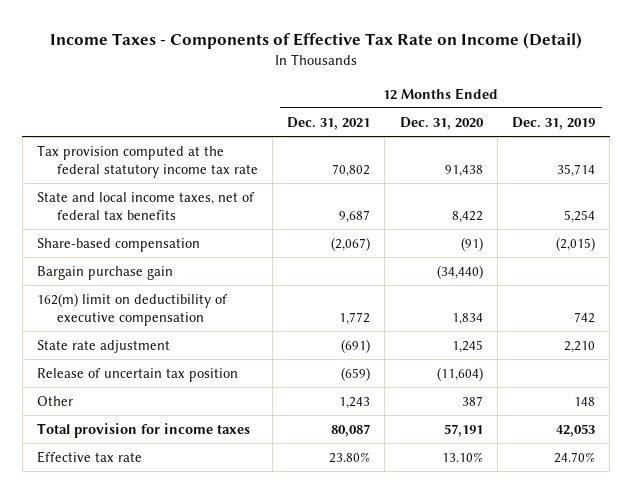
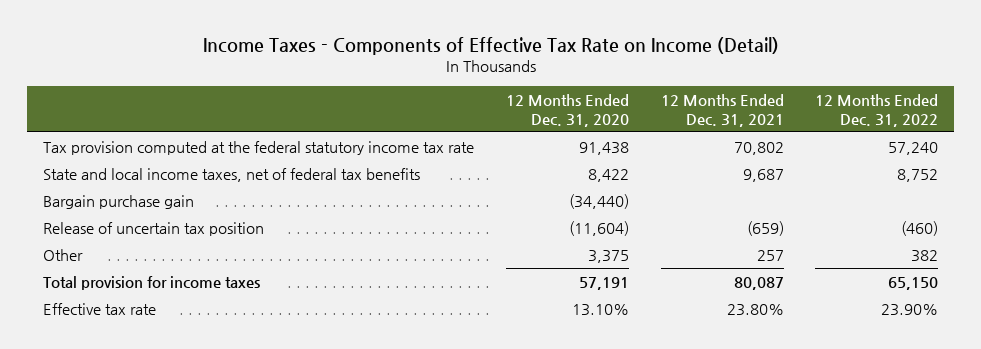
[512,116,596,130] Dec. 31, 2019 -> none
none -> [815,93,939,127] 12 Months Ended Dec. 31, 2022
[36,237,200,252] Share-based compensation -> none
[36,292,228,326] 162(m) limit on deductibility of executive compensation -> none
[36,339,170,353] State rate adjustment -> none
[339,396,371,409] 1,243 -> [756,249,784,261] 257
[461,395,483,406] 387 -> [587,249,629,263] 3,375

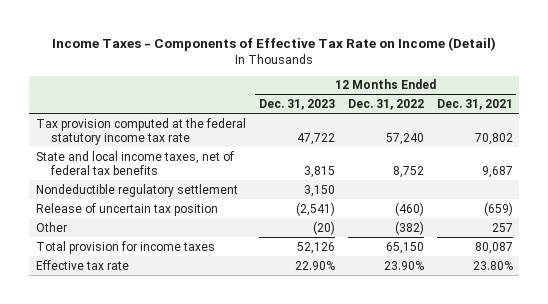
[505,93,629,127] 12 Months Ended Dec. 31, 2020 -> none
none -> [258,99,335,111] Dec. 31, 2023
[42,194,194,209] Bargain purchase gain -> none
none -> [35,183,238,197] Nondeductible regulatory settlement
[911,249,939,262] 382 -> [394,220,424,235] (382)

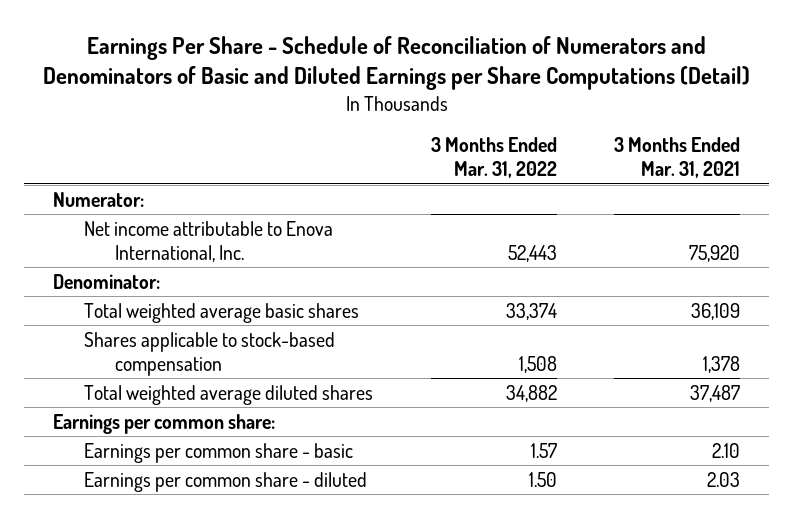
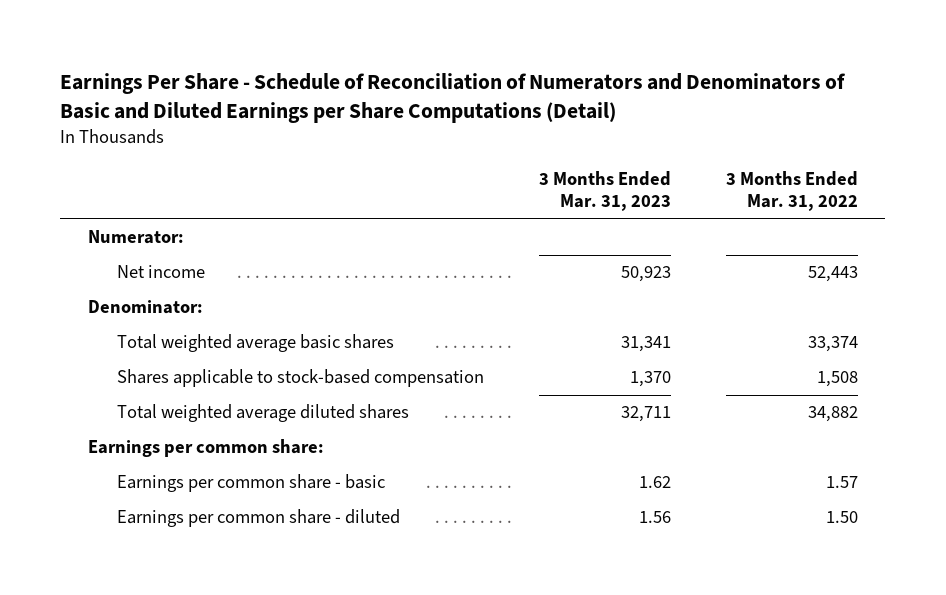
[614,137,741,179] 3 Months Ended Mar. 31, 2021 -> none
none -> [539,171,672,212] 3 Months Ended Mar. 31, 2023
[83,220,333,262] Net income attributable to Enova International, Inc. -> [117,265,206,279] Net income

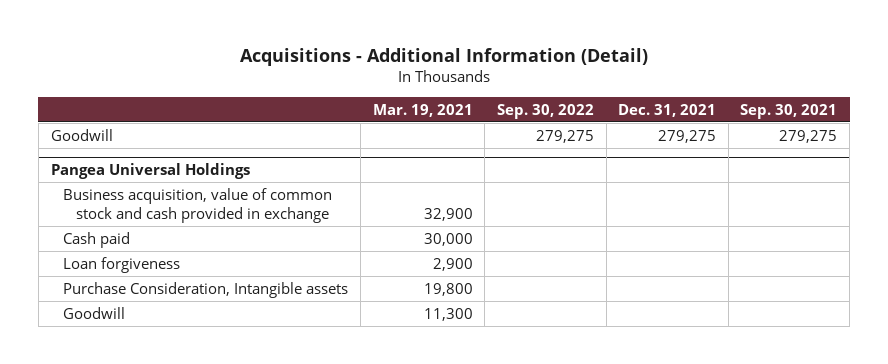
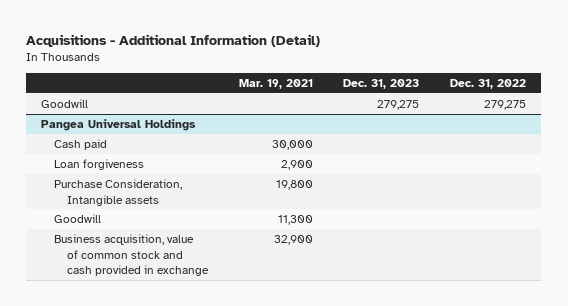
[496,104,594,120] Sep. 30, 2022 -> none
[618,104,717,118] Dec. 31, 2021 -> none
[740,104,838,120] Sep. 30, 2021 -> none
none -> [343,79,420,90] Dec. 31, 2023
none -> [450,79,527,90] Dec. 31, 2022
[63,187,333,223] Business acquisition, value of common stock and cash provided in exchange -> [54,234,210,277] Business acquisition, value of common stock and cash provided in exchange

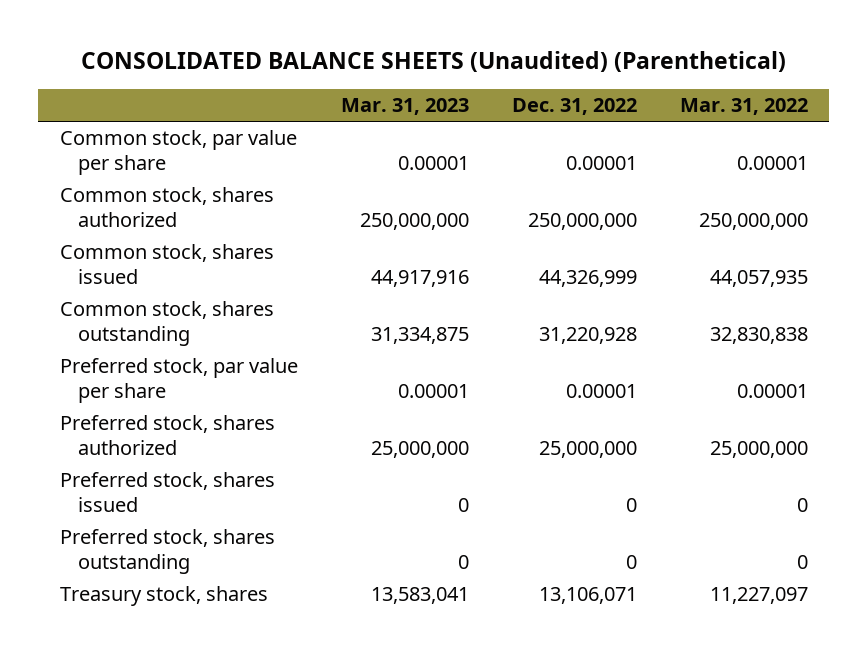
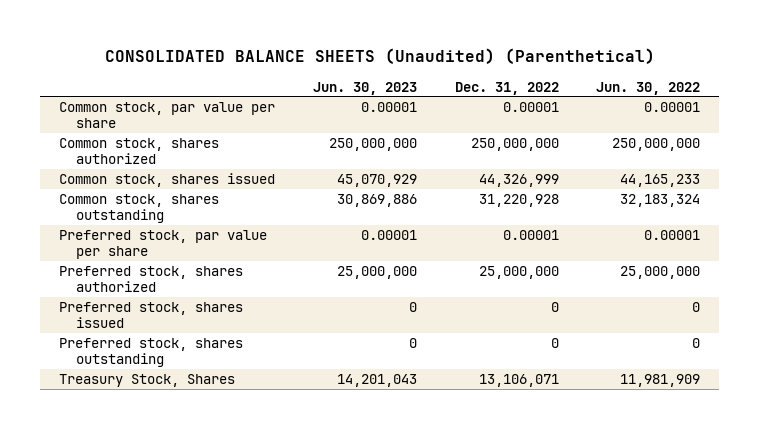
[340,98,469,116] Mar. 31, 2023 -> none
[679,98,808,116] Mar. 31, 2022 -> none
none -> [313,81,418,95] Jun. 30, 2023
none -> [596,81,701,95] Jun. 30, 2022
[59,586,268,607] Treasury stock, shares -> [59,374,236,388] Treasury Stock, Shares

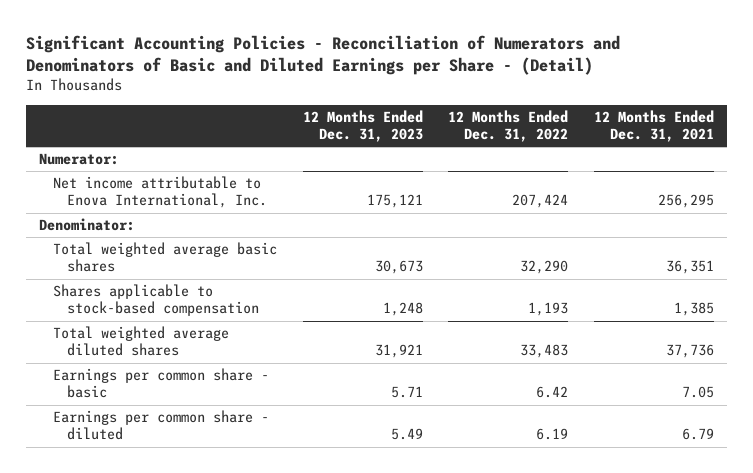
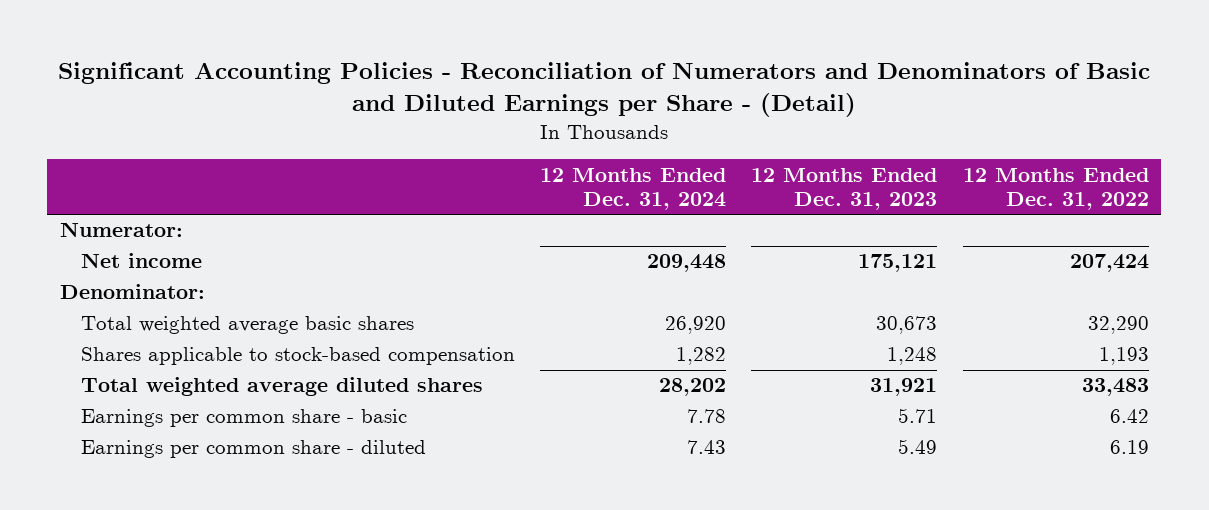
[594,109,715,142] 12 Months Ended Dec. 31, 2021 -> none
none -> [539,167,726,210] 12 Months Ended Dec. 31, 2024
[53,176,268,209] Net income attributable to Enova International, Inc. -> [80,253,202,269] Net income

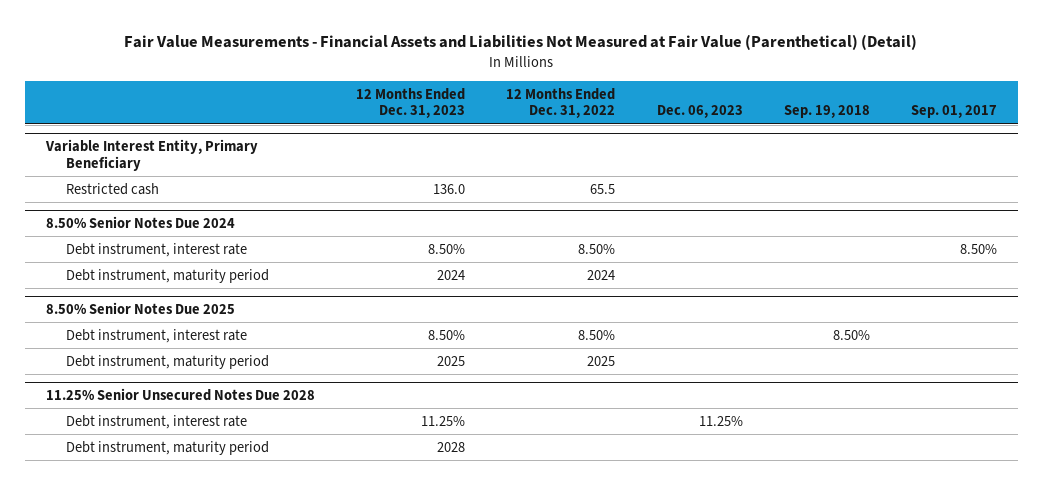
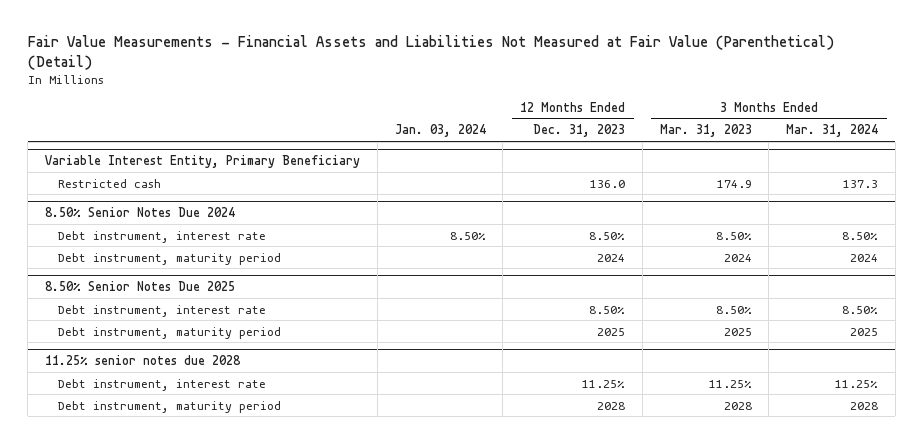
[506,87,616,119] 12 Months Ended Dec. 31, 2022 -> none
[656,105,743,119] Dec. 06, 2023 -> none
[783,105,870,119] Sep. 19, 2018 -> none
[910,105,997,119] Sep. 01, 2017 -> none
none -> [394,124,486,138] Jan. 03, 2024
none -> [659,124,752,138] 3 Months Ended Mar. 31, 2023
none -> [786,124,879,138] 3 Months Ended Mar. 31, 2024
[45,388,315,402] 11.25% Senior Unsecured Notes Due 2028 -> [45,355,242,366] 11.25% senior notes due 2028

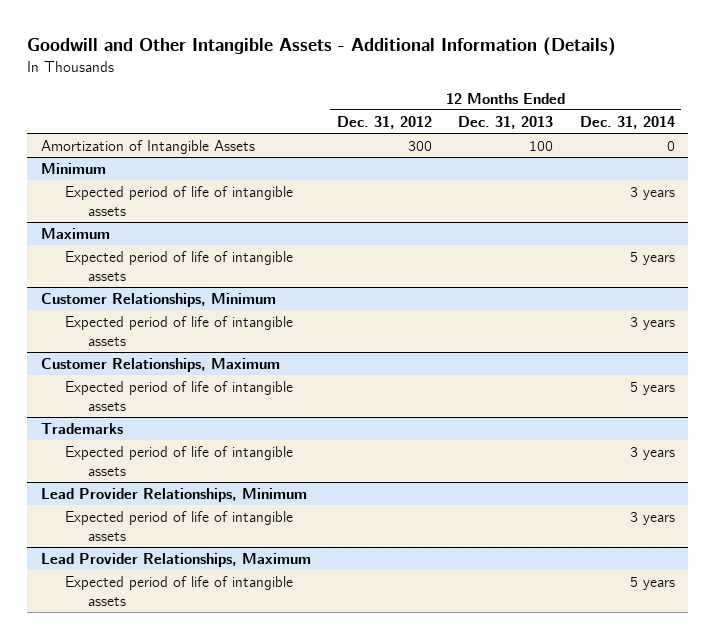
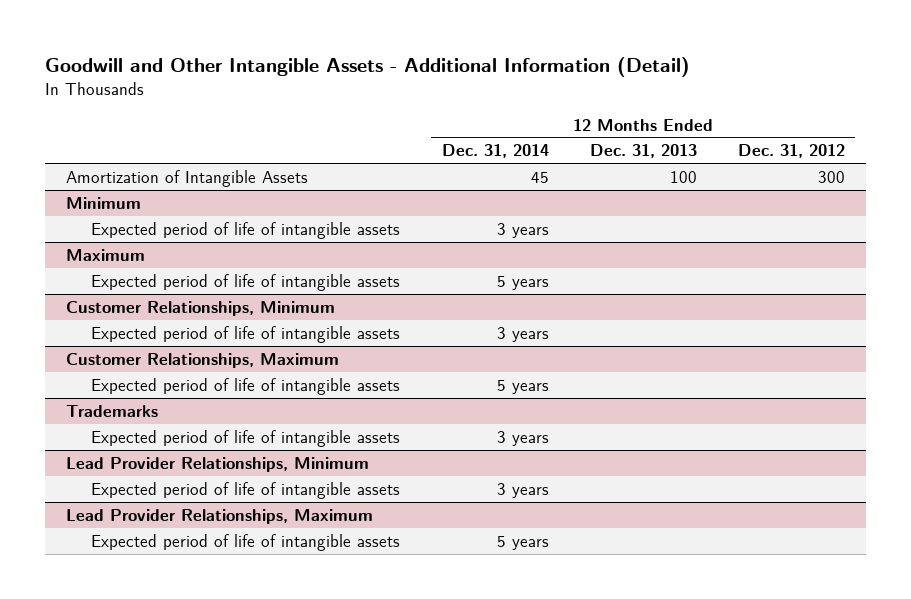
[27,36,617,56] Goodwill and Other Intangible Assets - Additional Information (Details) -> [44,56,690,77] Goodwill and Other Intangible Assets - Additional Information (Detail)
[666,140,675,151] 0 -> [530,170,549,183] 45

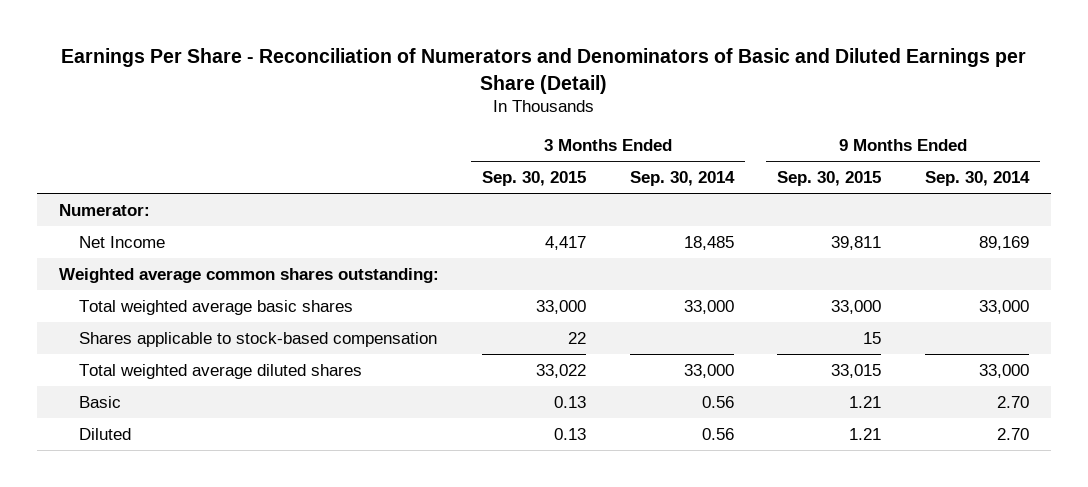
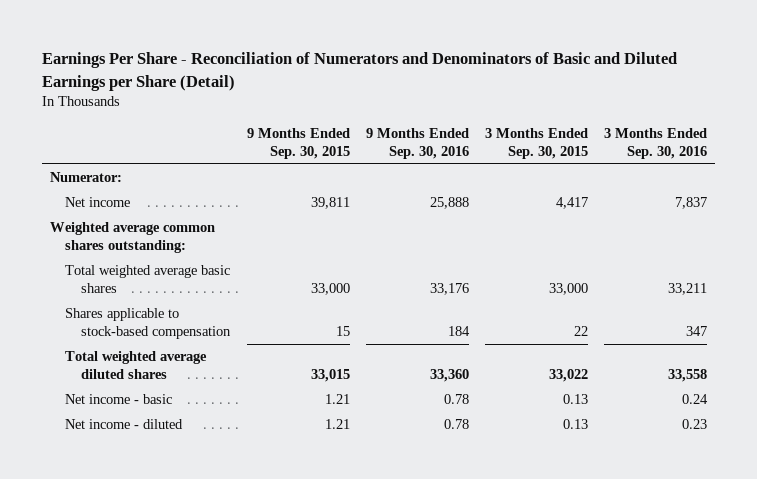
[629,171,735,187] Sep. 30, 2014 -> none
[924,171,1030,187] Sep. 30, 2014 -> none
none -> [365,127,469,160] 9 Months Ended Sep. 30, 2016
none -> [603,127,707,160] 3 Months Ended Sep. 30, 2016
[78,235,165,248] Net Income -> [65,197,131,208] Net income
[78,395,121,408] Basic -> [65,394,173,405] Net income - basic
[78,427,131,440] Diluted -> [65,419,184,430] Net income - diluted

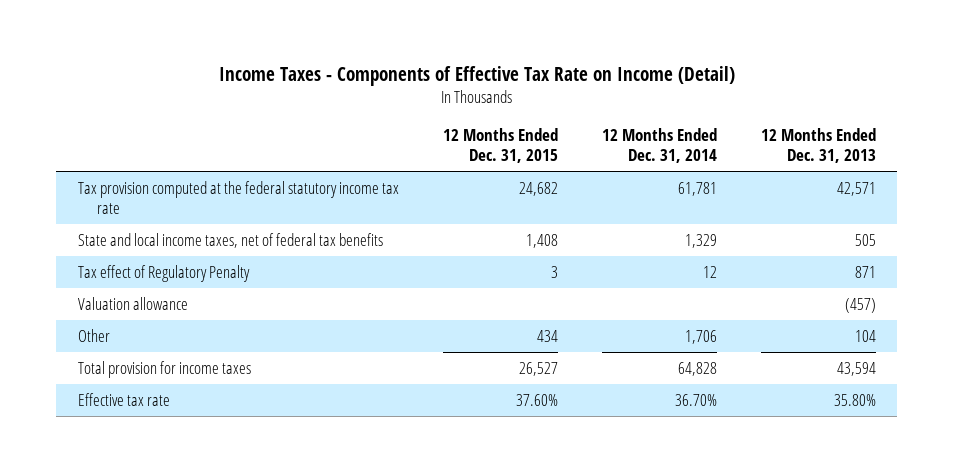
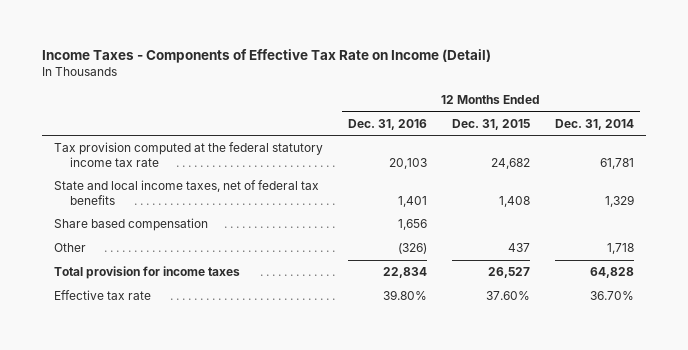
[760,128,876,164] 12 Months Ended Dec. 31, 2013 -> none
none -> [347,118,427,130] Dec. 31, 2016
[77,264,250,282] Tax effect of Regulatory Penalty -> none
[77,296,188,310] Valuation allowance -> none
none -> [53,218,208,232] Share based compensation
[536,329,558,342] 434 -> [507,243,530,253] 437
[684,329,717,344] 1,706 -> [606,243,634,255] 1,718

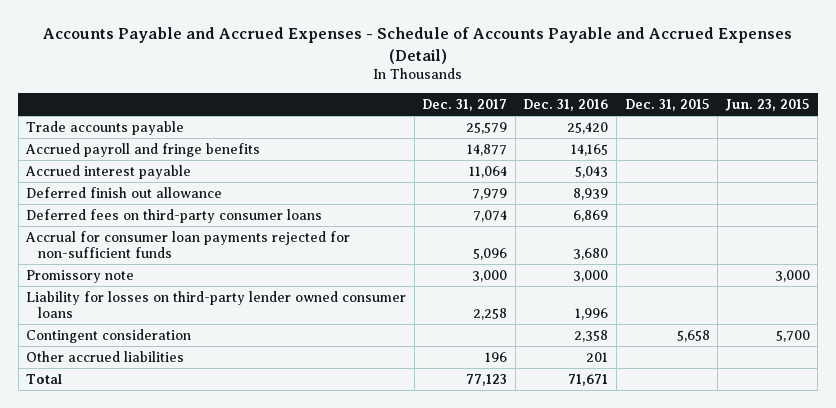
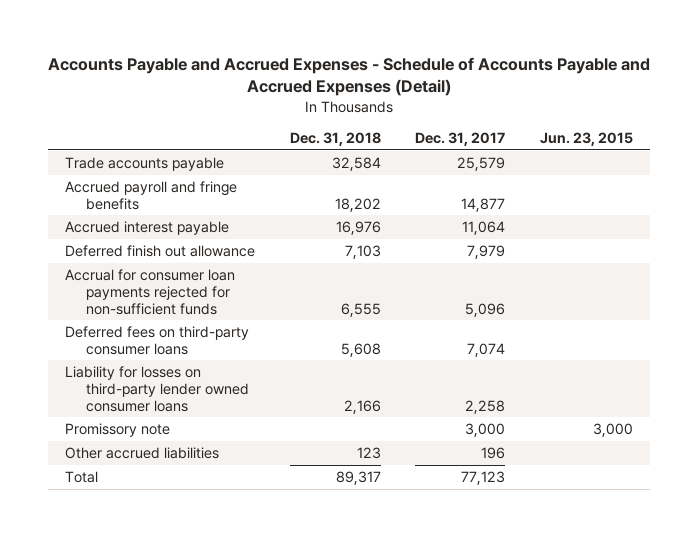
[523,99,609,112] Dec. 31, 2016 -> none
[624,99,710,112] Dec. 31, 2015 -> none
none -> [289,131,381,146] Dec. 31, 2018
[26,208,323,223] Deferred fees on third-party consumer loans -> [65,325,250,355] Deferred fees on third-party consumer loans
[26,328,192,343] Contingent consideration -> none
[26,269,135,283] Promissory note -> [65,422,171,437] Promissory note

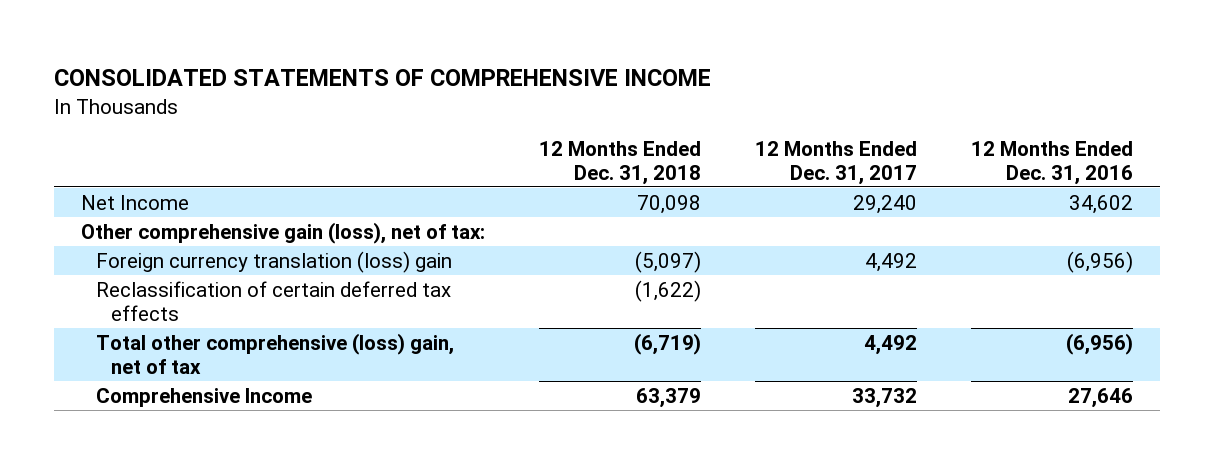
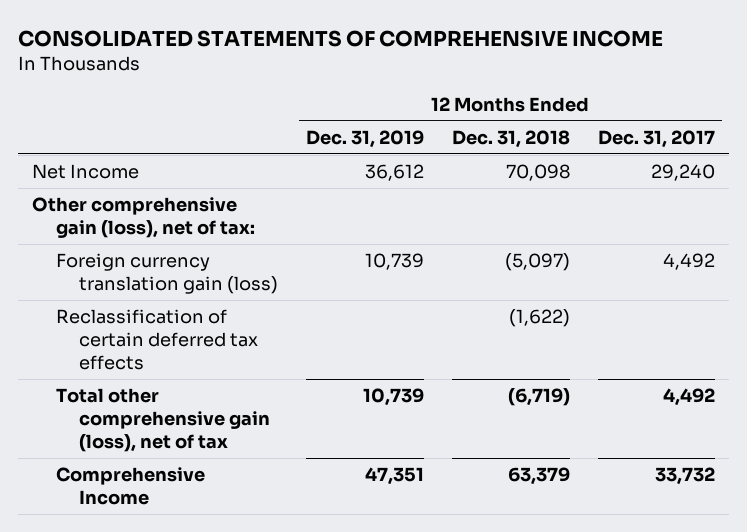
[971,140,1134,185] 12 Months Ended Dec. 31, 2016 -> none
none -> [305,129,424,148] Dec. 31, 2019
[96,250,453,273] Foreign currency translation (loss) gain -> [55,253,279,295] Foreign currency translation gain (loss)
[96,332,455,374] Total other comprehensive (loss) gain, net of tax -> [55,388,271,453] Total other comprehensive gain (loss), net of tax

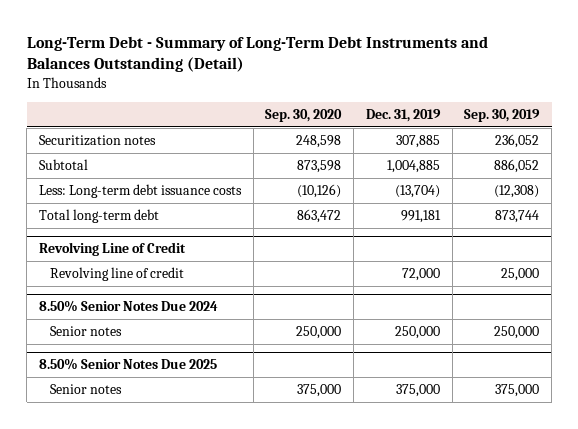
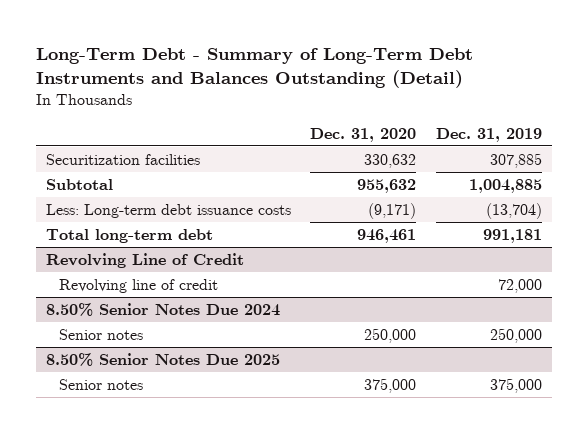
[265,108,343,122] Sep. 30, 2020 -> none
[464,108,541,122] Sep. 30, 2019 -> none
none -> [310,127,417,142] Dec. 31, 2020
[38,135,156,147] Securitization notes -> [45,153,200,165] Securitization facilities

